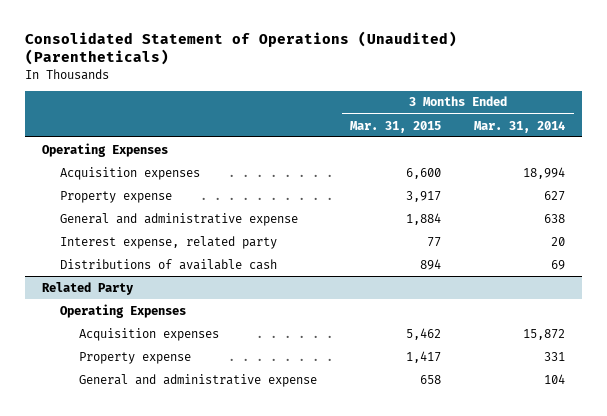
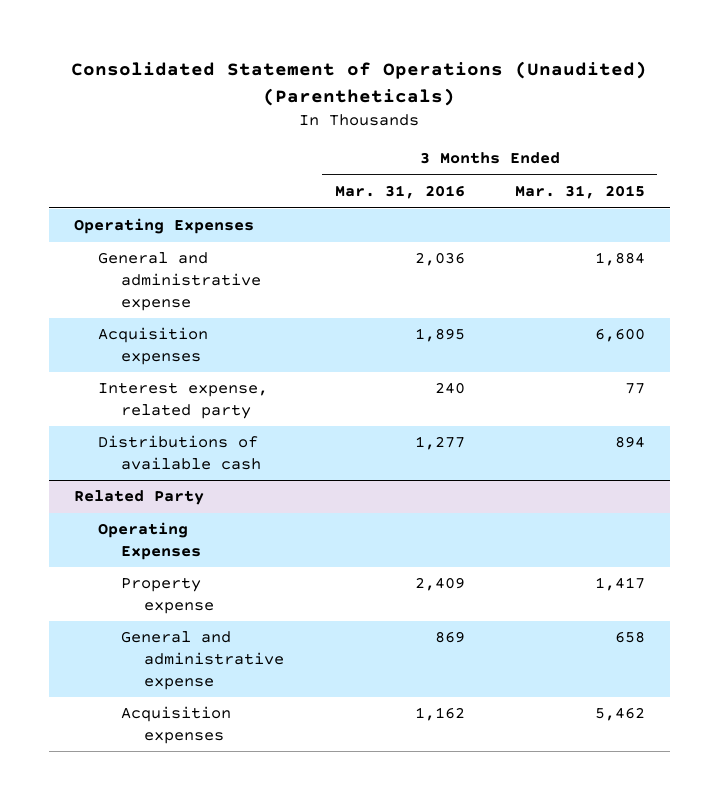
[474,120,566,133] Mar. 31, 2014 -> none
none -> [334,185,465,200] Mar. 31, 2016
[60,190,173,203] Property expense -> none
[60,166,201,180] Acquisition expenses -> [97,327,208,365] Acquisition expenses
[78,327,219,341] Acquisition expenses -> [121,706,232,744] Acquisition expenses

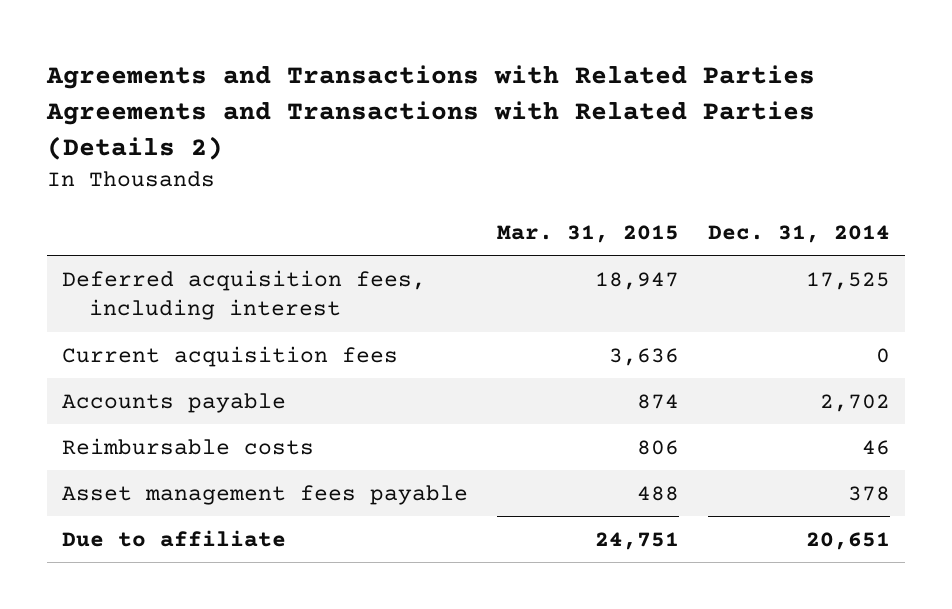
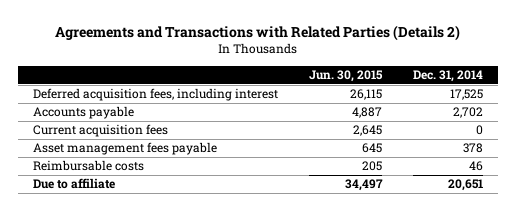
[46,65,816,160] Agreements and Transactions with Related Parties Agreements and Transactions with Related Parties (Details 2) -> [55,24,461,41] Agreements and Transactions with Related Parties (Details 2)
[496,224,679,243] Mar. 31, 2015 -> none
none -> [309,70,384,83] Jun. 30, 2015
[61,345,398,367] Current acquisition fees -> [33,124,169,138] Current acquisition fees
[61,437,314,455] Reimbursable costs -> [33,160,145,172] Reimbursable costs

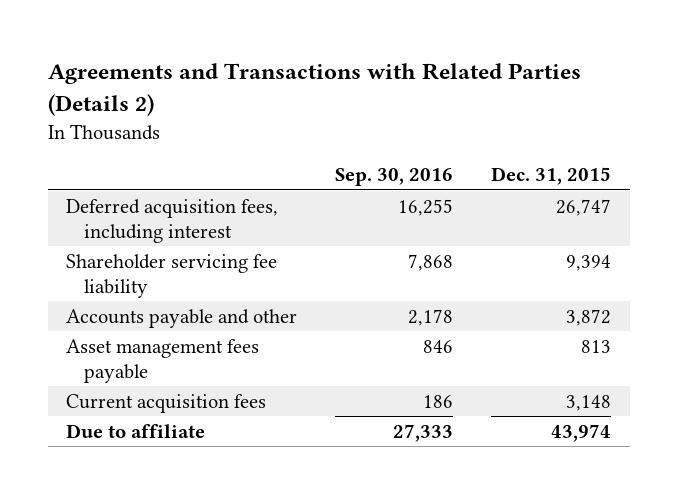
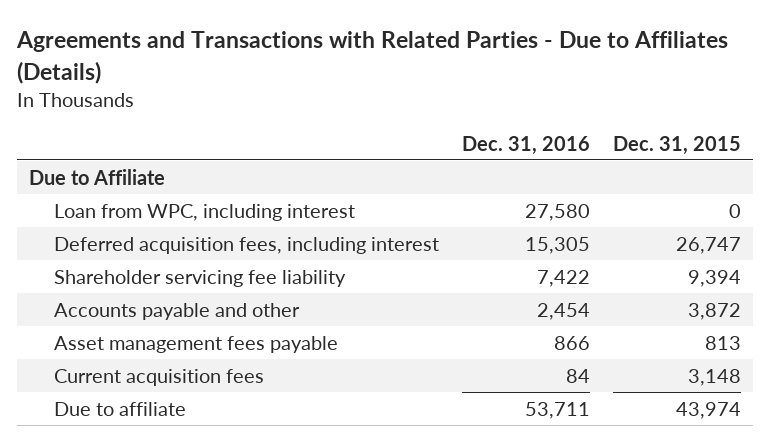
[47,63,581,117] Agreements and Transactions with Related Parties (Details 2) -> [16,31,729,84] Agreements and Transactions with Related Parties - Due to Affiliates (Details)
[335,168,454,187] Sep. 30, 2016 -> none
none -> [462,135,591,155] Dec. 31, 2016
none -> [28,168,165,185] Due to Affiliate
none -> [53,203,355,221] Loan from WPC, including interest

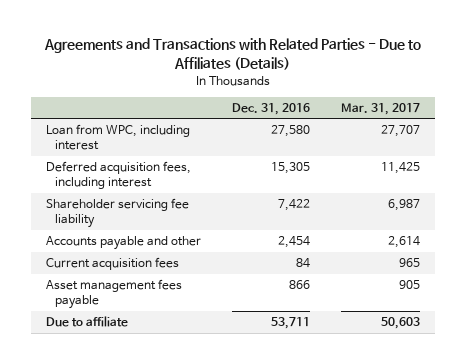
[613,135,742,155] Dec. 31, 2015 -> none
none -> [340,102,420,115] Mar. 31, 2017
[28,168,165,185] Due to Affiliate -> none
[53,335,338,353] Asset management fees payable -> [46,279,183,310] Asset management fees payable

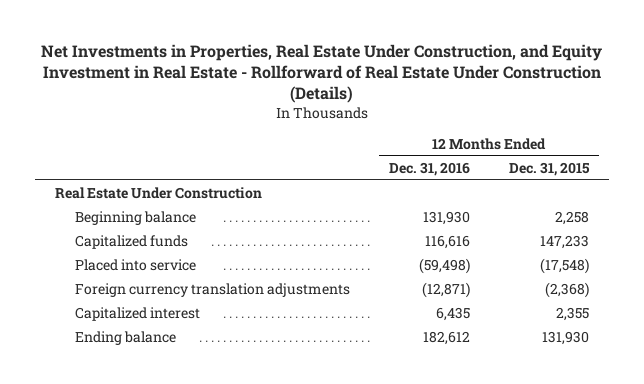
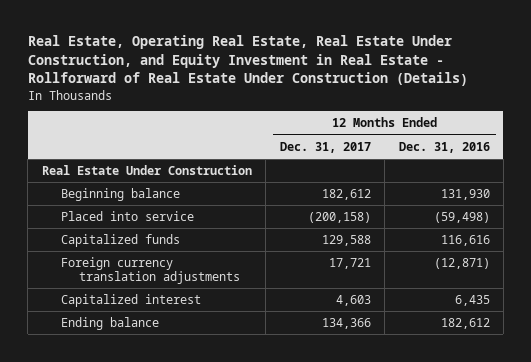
[41,43,603,104] Net Investments in Properties, Real Estate Under Construction, and Equity Investment in Real Estate - Rollforward of Real Estate Under Construction (Details) -> [27,35,468,87] Real Estate, Operating Real Estate, Real Estate Under Construction, and Equity Investment in Real Estate - Rollforward of Real Estate Under Construction (Details)
[509,161,591,176] Dec. 31, 2015 -> none
none -> [279,141,371,153] Dec. 31, 2017
[75,234,189,249] Capitalized funds -> [60,233,180,247] Capitalized funds

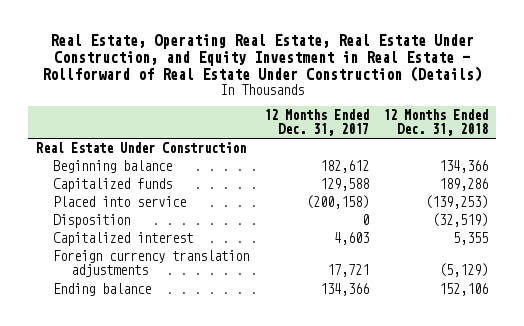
[398,141,490,153] Dec. 31, 2016 -> none
none -> [383,109,489,137] 12 Months Ended Dec. 31, 2018
[60,210,194,221] Placed into service -> [53,196,187,208] Placed into service
none -> [53,214,131,229] Disposition
[60,256,241,284] Foreign currency translation adjustments -> [53,250,250,278] Foreign currency translation adjustments

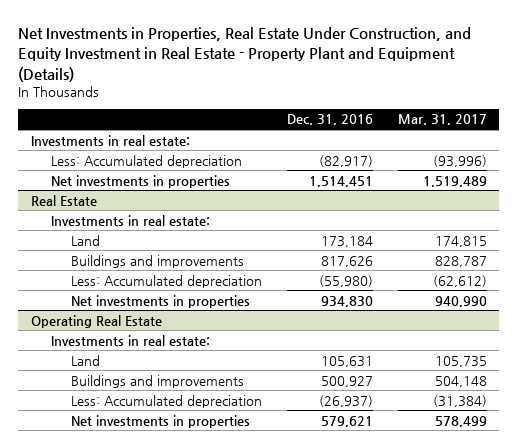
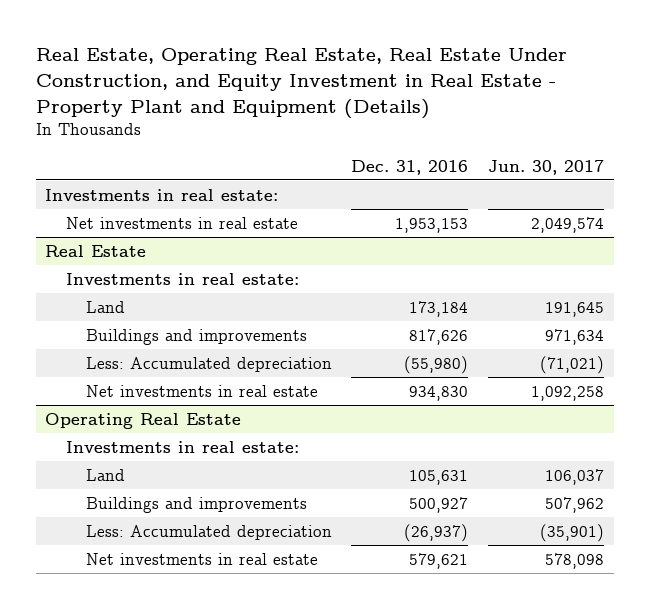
[18,27,472,82] Net Investments in Properties, Real Estate Under Construction, and Equity Investment in Real Estate - Property Plant and Equipment (Details) -> [35,48,567,119] Real Estate, Operating Real Estate, Real Estate Under Construction, and Equity Investment in Real Estate - Property Plant and Equipment (Details)
[397,114,487,126] Mar. 31, 2017 -> none
none -> [488,159,605,175] Jun. 30, 2017
[51,154,243,168] Less: Accumulated depreciation -> none
[51,174,231,188] Net investments in properties -> [65,216,298,229] Net investments in real estate
[309,175,374,187] 1,514,451 -> [395,217,469,233] 1,953,153
[71,294,251,308] Net investments in properties -> [85,384,318,397] Net investments in real estate
[71,414,251,428] Net investments in properties -> [85,552,318,565] Net investments in real estate

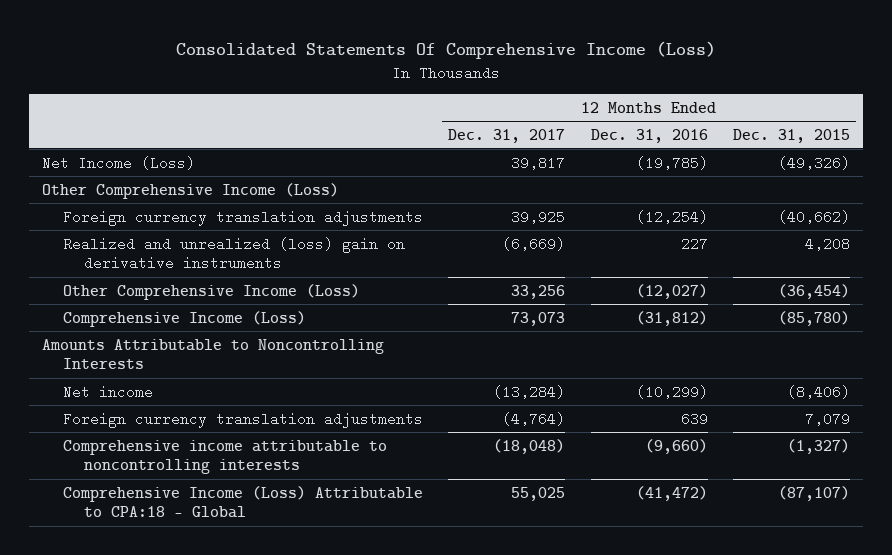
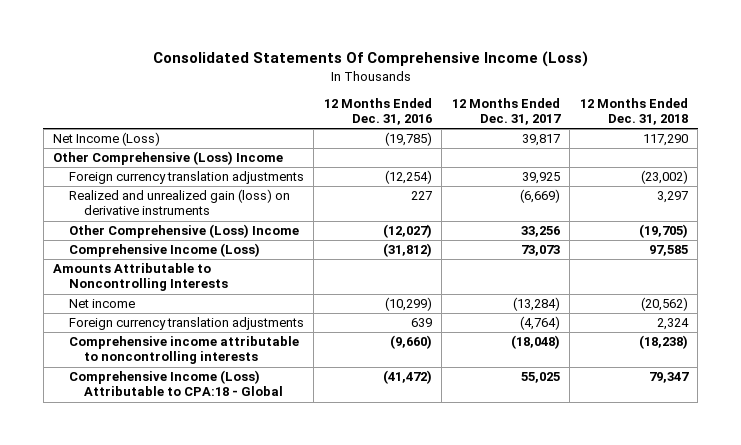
[732,128,850,143] Dec. 31, 2015 -> none
none -> [579,98,688,126] 12 Months Ended Dec. 31, 2018
[41,182,339,199] Other Comprehensive Income (Loss) -> [53,151,284,166] Other Comprehensive (Loss) Income
[63,236,406,271] Realized and unrealized (loss) gain on derivative instruments -> [68,189,290,216] Realized and unrealized gain (loss) on derivative instruments
[63,283,361,300] Other Comprehensive Income (Loss) -> [68,224,299,239] Other Comprehensive (Loss) Income

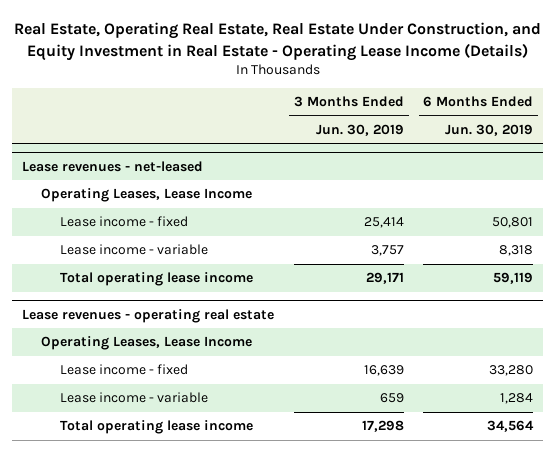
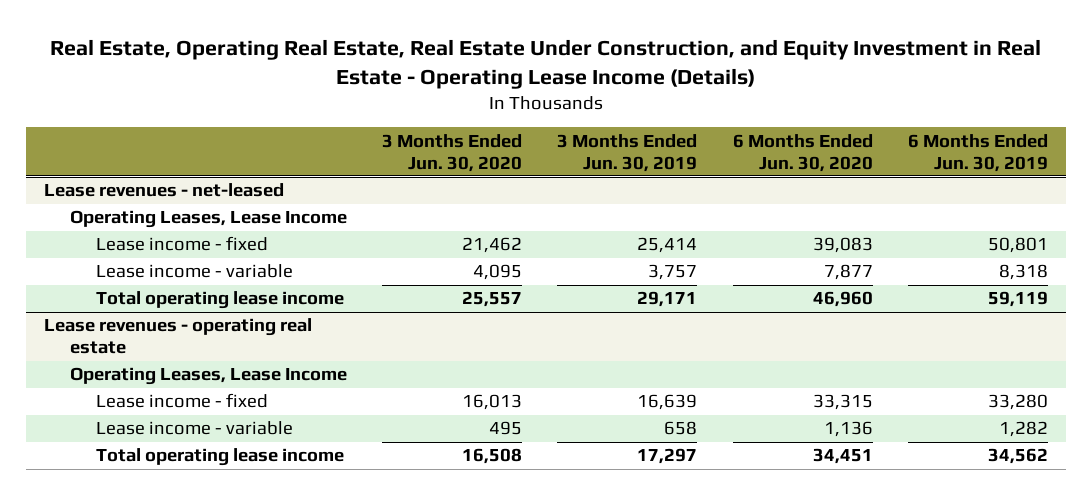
none -> [382,133,523,172] 3 Months Ended Jun. 30, 2020
none -> [732,133,873,172] 6 Months Ended Jun. 30, 2020
[379,393,404,404] 659 -> [664,421,698,436] 658
[500,393,534,405] 1,284 -> [999,421,1049,438] 1,282
[361,420,404,433] 17,298 -> [637,448,698,465] 17,297
[487,420,535,433] 34,564 -> [988,448,1049,465] 34,562

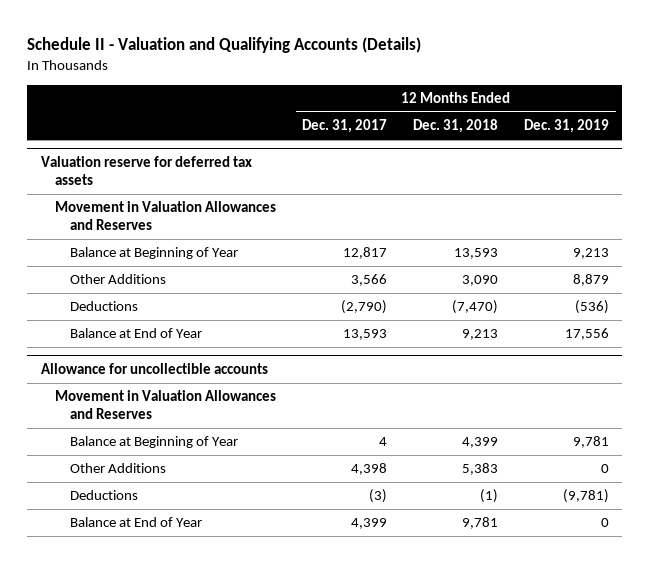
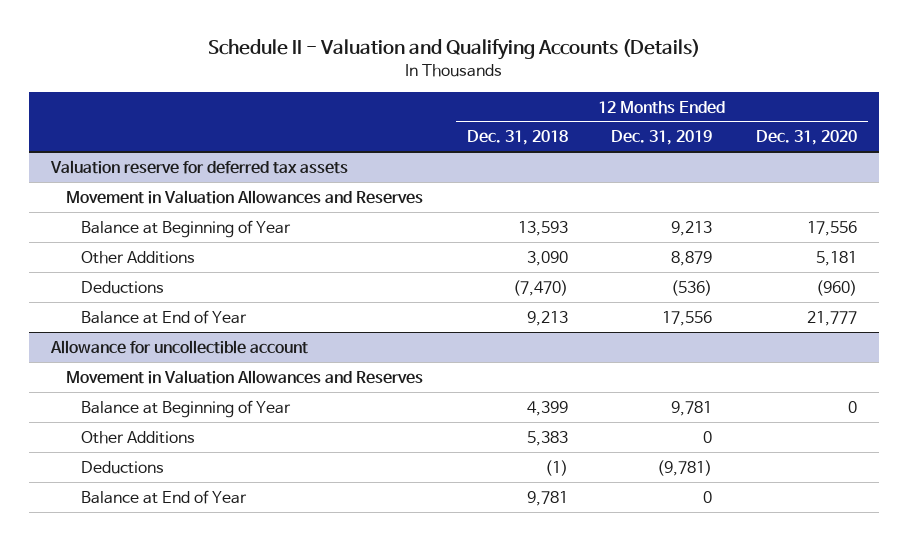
[302,119,388,134] Dec. 31, 2017 -> none
none -> [756,130,858,146] Dec. 31, 2020
[40,363,268,375] Allowance for uncollectible accounts -> [49,339,308,354] Allowance for uncollectible account

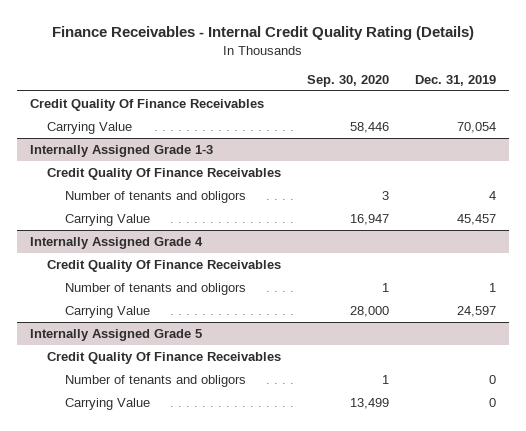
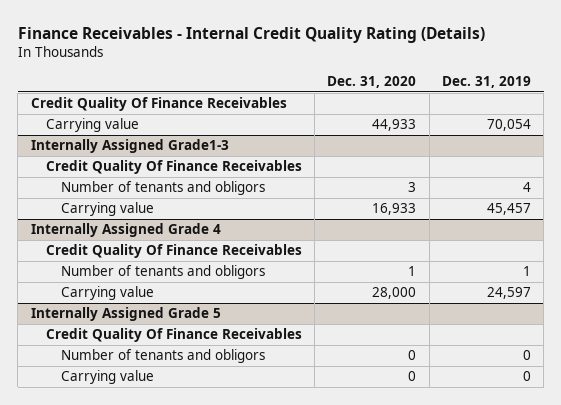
[307,74,390,87] Sep. 30, 2020 -> none
none -> [327,76,417,89] Dec. 31, 2020
[47,122,133,135] Carrying Value -> [45,118,139,133] Carrying value
[29,145,213,158] Internally Assigned Grade 1-3 -> [30,139,229,154] Internally Assigned Grade1-3
[64,214,150,227] Carrying Value -> [61,202,155,217] Carrying value
[64,306,150,319] Carrying Value -> [61,286,155,301] Carrying value
[64,398,150,411] Carrying Value -> [61,370,155,385] Carrying value

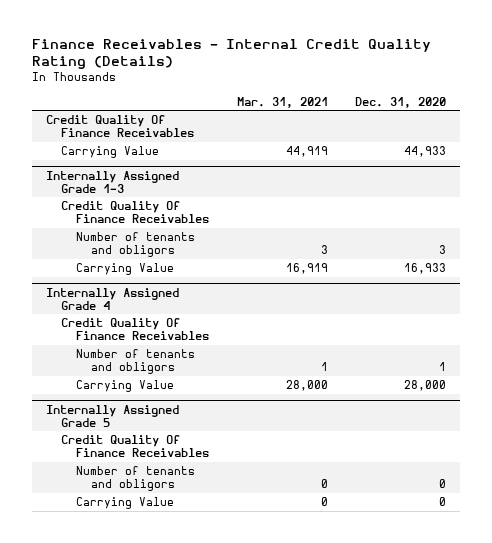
[441,76,531,89] Dec. 31, 2019 -> none
none -> [236,96,328,108] Mar. 31, 2021
[45,118,139,133] Carrying value -> [60,146,159,159] Carrying Value
[30,139,229,154] Internally Assigned Grade1-3 -> [45,170,179,193] Internally Assigned Grade 1-3
[61,202,155,217] Carrying value -> [75,263,174,276] Carrying Value
[61,286,155,301] Carrying value -> [75,380,174,393] Carrying Value
[61,370,155,385] Carrying value -> [75,497,174,510] Carrying Value

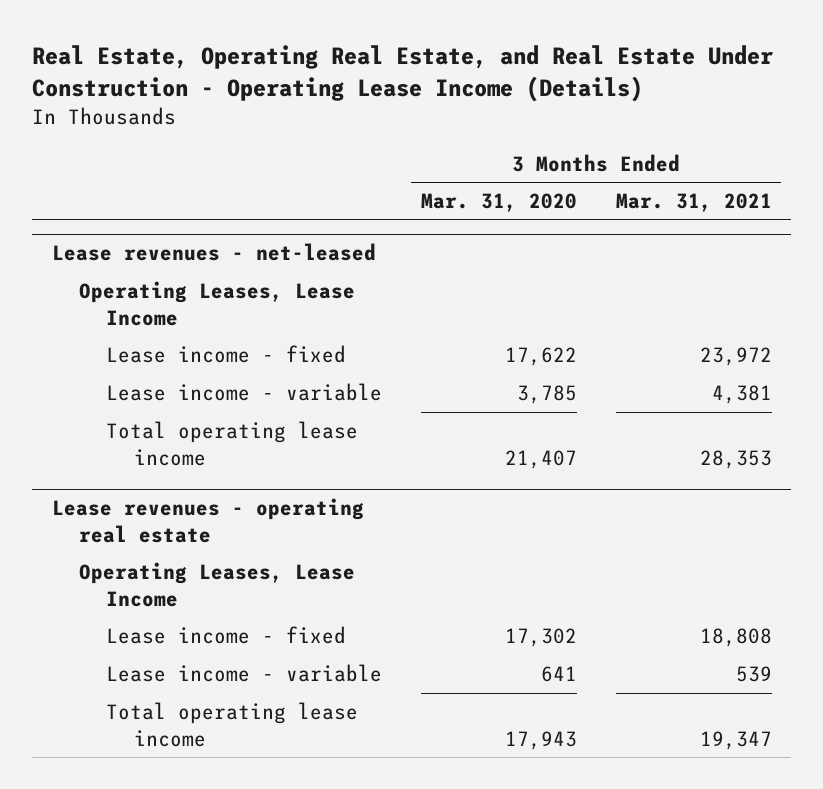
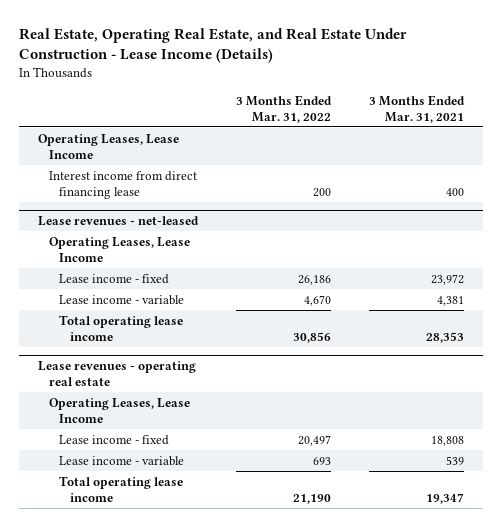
[32,45,775,103] Real Estate, Operating Real Estate, and Real Estate Under Construction - Operating Lease Income (Details) -> [19,28,408,64] Real Estate, Operating Real Estate, and Real Estate Under Construction - Lease Income (Details)
[420,193,577,213] Mar. 31, 2020 -> none
none -> [236,94,333,123] 3 Months Ended Mar. 31, 2022
none -> [38,133,180,159] Operating Leases, Lease Income
none -> [48,170,197,199] Interest income from direct financing lease

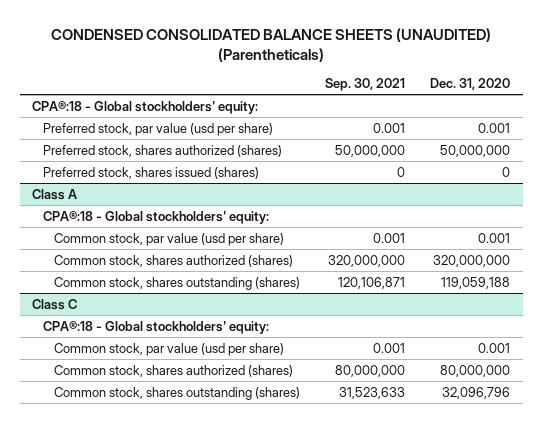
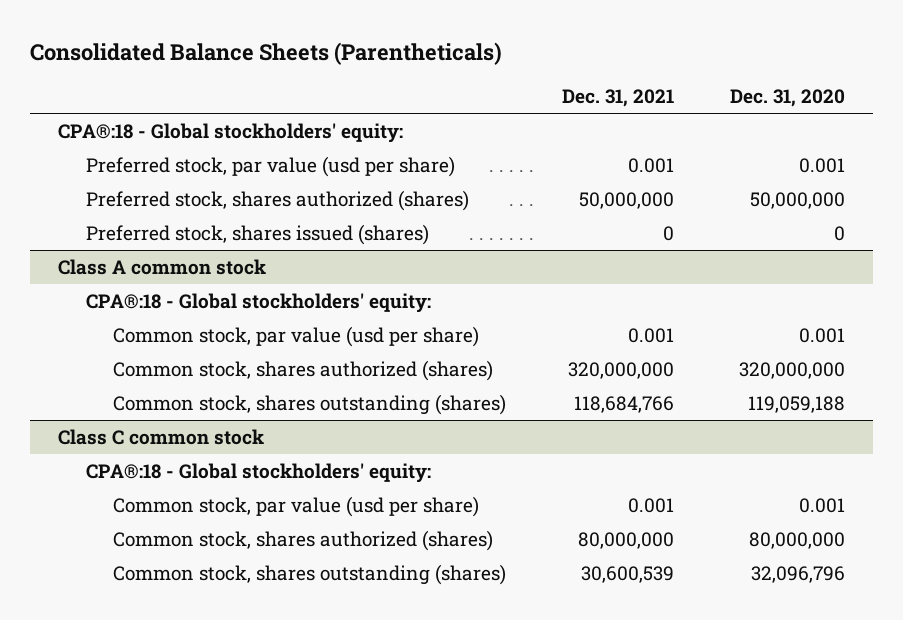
[51,27,492,62] CONDENSED CONSOLIDATED BALANCE SHEETS (UNAUDITED) (Parentheticals) -> [30,41,503,65] Consolidated Balance Sheets (Parentheticals)
[324,78,405,92] Sep. 30, 2021 -> none
none -> [561,88,674,107] Dec. 31, 2021
[32,188,78,200] Class A -> [58,258,267,275] Class A common stock
[32,298,78,310] Class C -> [58,428,265,445] Class C common stock

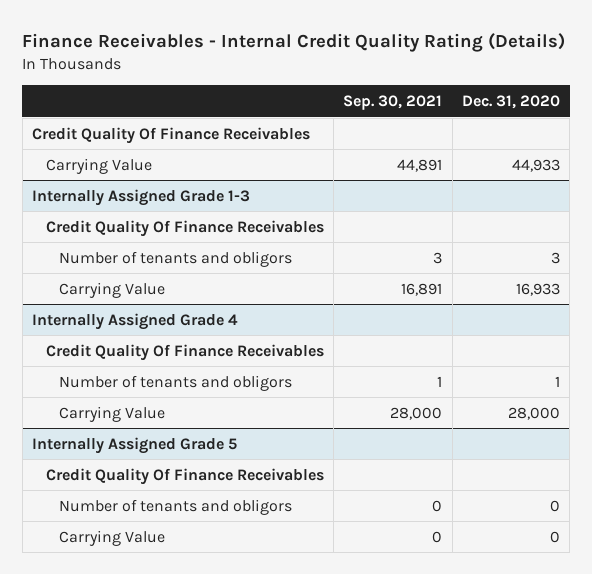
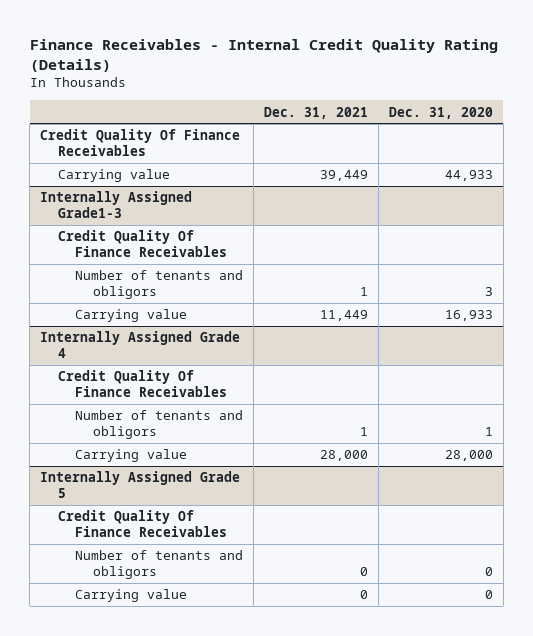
[343,95,443,111] Sep. 30, 2021 -> none
none -> [264,106,369,119] Dec. 31, 2021
[45,157,152,174] Carrying Value -> [57,169,170,183] Carrying value
[32,188,251,206] Internally Assigned Grade 1-3 -> [40,191,193,218] Internally Assigned Grade1-3
[58,281,165,298] Carrying Value -> [75,309,188,323] Carrying value
[58,405,165,422] Carrying Value -> [75,449,188,463] Carrying value
[58,529,165,546] Carrying Value -> [75,589,188,603] Carrying value

